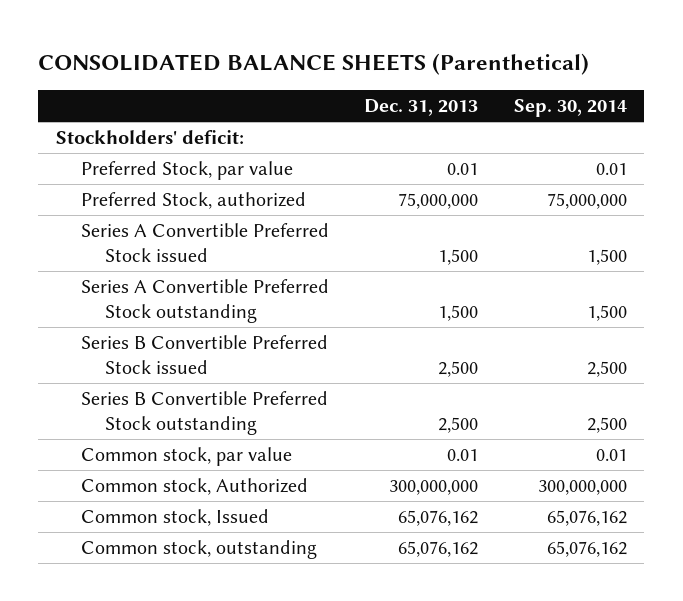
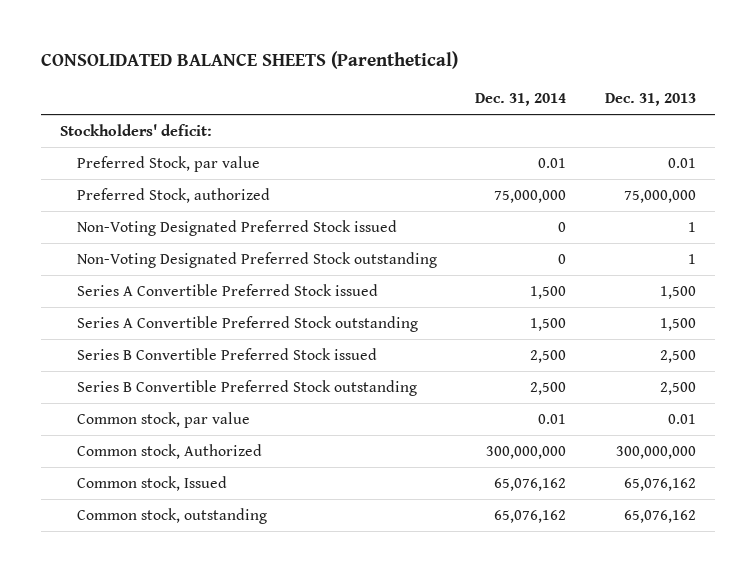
[513,98,627,117] Sep. 30, 2014 -> none
none -> [475,93,567,107] Dec. 31, 2014
none -> [77,220,398,237] Non-Voting Designated Preferred Stock issued
none -> [77,252,438,269] Non-Voting Designated Preferred Stock outstanding

